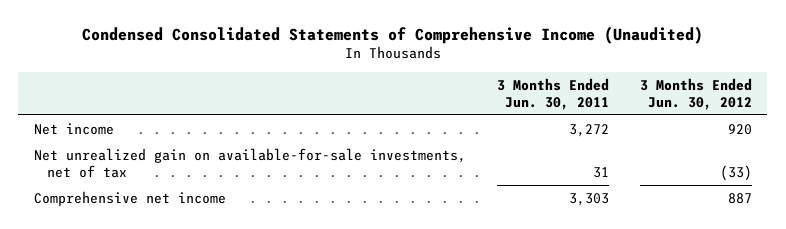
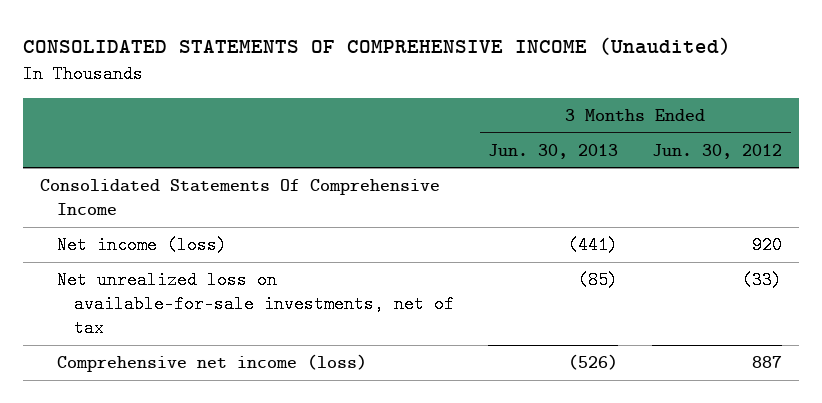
[81,25,703,44] Condensed Consolidated Statements of Comprehensive Income (Unaudited) -> [23,36,732,55] CONSOLIDATED STATEMENTS OF COMPREHENSIVE INCOME (Unaudited)
[496,77,609,110] 3 Months Ended Jun. 30, 2011 -> none
none -> [488,143,619,159] Jun. 30, 2013
none -> [40,179,441,216] Consolidated Statements Of Comprehensive Income
[33,122,114,135] Net income -> [57,236,228,255] Net income (loss)
[33,147,466,178] Net unrealized gain on available-for-sale investments, net of tax -> [57,271,455,338] Net unrealized loss on available-for-sale investments, net of tax
[33,190,226,206] Comprehensive net income -> [57,354,368,373] Comprehensive net income (loss)

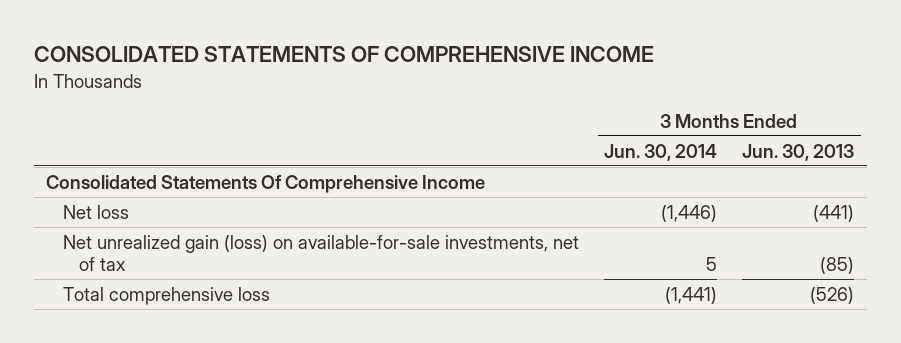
[23,36,732,55] CONSOLIDATED STATEMENTS OF COMPREHENSIVE INCOME (Unaudited) -> [33,46,654,63] CONSOLIDATED STATEMENTS OF COMPREHENSIVE INCOME
[652,143,783,159] Jun. 30, 2012 -> none
none -> [603,143,717,161] Jun. 30, 2014
[57,236,228,255] Net income (loss) -> [62,204,129,219] Net loss
[57,271,455,338] Net unrealized loss on available-for-sale investments, net of tax -> [62,234,579,271] Net unrealized gain (loss) on available-for-sale investments, net of tax
[57,354,368,373] Comprehensive net income (loss) -> [62,286,270,305] Total comprehensive loss

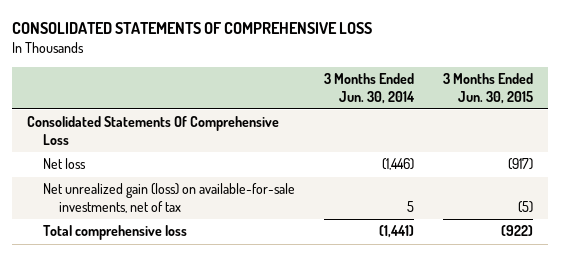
[33,46,654,63] CONSOLIDATED STATEMENTS OF COMPREHENSIVE INCOME -> [12,22,373,35] CONSOLIDATED STATEMENTS OF COMPREHENSIVE LOSS
[742,143,855,161] Jun. 30, 2013 -> none
none -> [443,73,534,104] 3 Months Ended Jun. 30, 2015
[46,174,486,193] Consolidated Statements Of Comprehensive Income -> [27,116,280,145] Consolidated Statements Of Comprehensive Loss

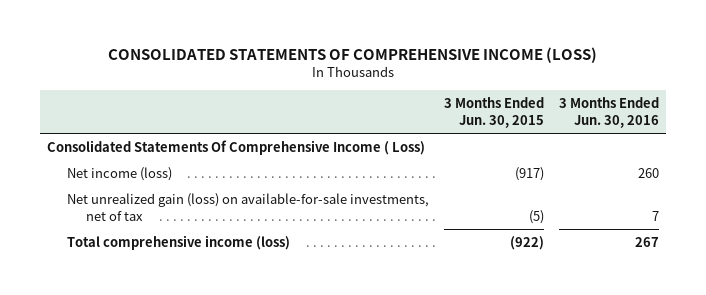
[12,22,373,35] CONSOLIDATED STATEMENTS OF COMPREHENSIVE LOSS -> [108,46,598,63] CONSOLIDATED STATEMENTS OF COMPREHENSIVE INCOME (LOSS)
[324,73,416,104] 3 Months Ended Jun. 30, 2014 -> none
none -> [558,97,659,128] 3 Months Ended Jun. 30, 2016
[27,116,280,145] Consolidated Statements Of Comprehensive Loss -> [47,139,426,155] Consolidated Statements Of Comprehensive Income ( Loss)
[42,158,86,170] Net loss -> [66,166,172,181] Net income (loss)
[42,225,187,241] Total comprehensive loss -> [66,234,290,250] Total comprehensive income (loss)

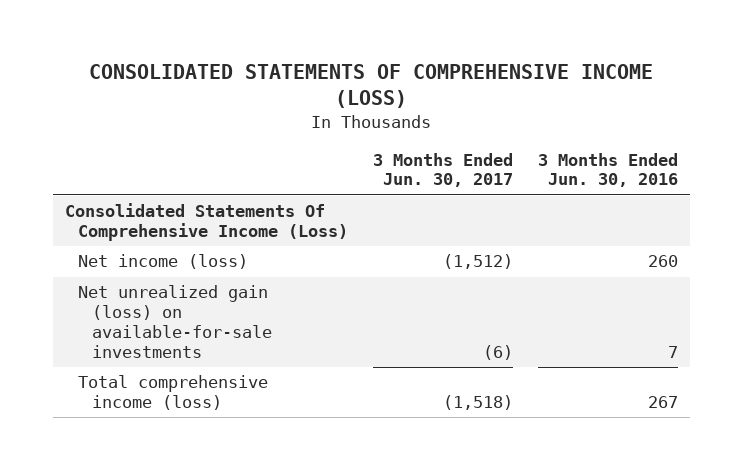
[443,97,544,128] 3 Months Ended Jun. 30, 2015 -> none
none -> [373,152,514,188] 3 Months Ended Jun. 30, 2017
[47,139,426,155] Consolidated Statements Of Comprehensive Income ( Loss) -> [64,203,349,242] Consolidated Statements Of Comprehensive Income (Loss)
[66,192,429,221] Net unrealized gain (loss) on available-for-sale investments, net of tax -> [78,285,272,358] Net unrealized gain (loss) on available-for-sale investments

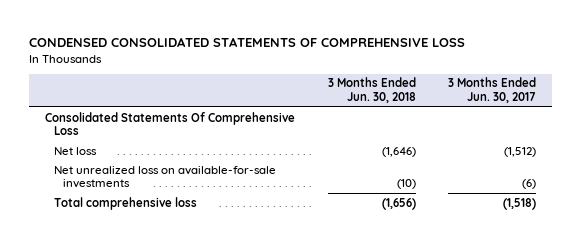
[89,63,654,108] CONSOLIDATED STATEMENTS OF COMPREHENSIVE INCOME (LOSS) -> [29,37,466,48] CONDENSED CONSOLIDATED STATEMENTS OF COMPREHENSIVE LOSS
[537,152,678,188] 3 Months Ended Jun. 30, 2016 -> none
none -> [327,77,416,104] 3 Months Ended Jun. 30, 2018
[64,203,349,242] Consolidated Statements Of Comprehensive Income (Loss) -> [45,111,296,136] Consolidated Statements Of Comprehensive Loss
[78,254,249,270] Net income (loss) -> [54,146,98,155] Net loss
[78,285,272,358] Net unrealized gain (loss) on available-for-sale investments -> [54,165,277,189] Net unrealized loss on available-for-sale investments
[78,375,269,411] Total comprehensive income (loss) -> [54,196,198,210] Total comprehensive loss

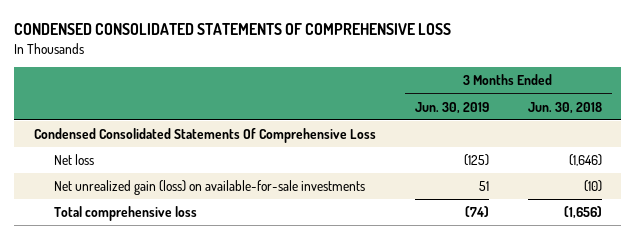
[448,77,537,104] 3 Months Ended Jun. 30, 2017 -> none
none -> [414,101,489,114] Jun. 30, 2019
[45,111,296,136] Consolidated Statements Of Comprehensive Loss -> [33,128,376,144] Condensed Consolidated Statements Of Comprehensive Loss
[54,165,277,189] Net unrealized loss on available-for-sale investments -> [54,180,366,196] Net unrealized gain (loss) on available-for-sale investments

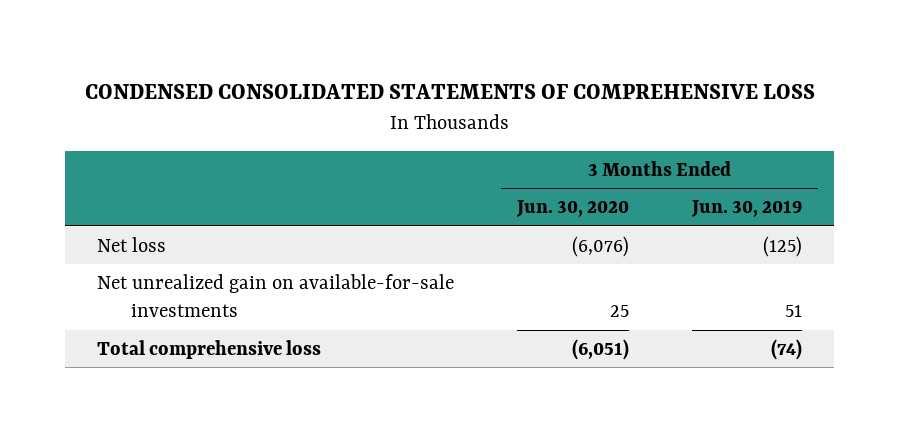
[527,101,602,114] Jun. 30, 2018 -> none
none -> [516,200,630,218] Jun. 30, 2020
[33,128,376,144] Condensed Consolidated Statements Of Comprehensive Loss -> none
[54,180,366,196] Net unrealized gain (loss) on available-for-sale investments -> [96,273,454,318] Net unrealized gain on available-for-sale investments

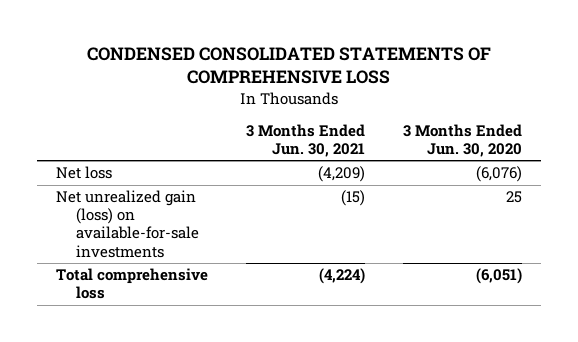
[691,200,803,218] Jun. 30, 2019 -> none
none -> [245,123,365,157] 3 Months Ended Jun. 30, 2021
[96,273,454,318] Net unrealized gain on available-for-sale investments -> [55,190,199,258] Net unrealized gain (loss) on available-for-sale investments

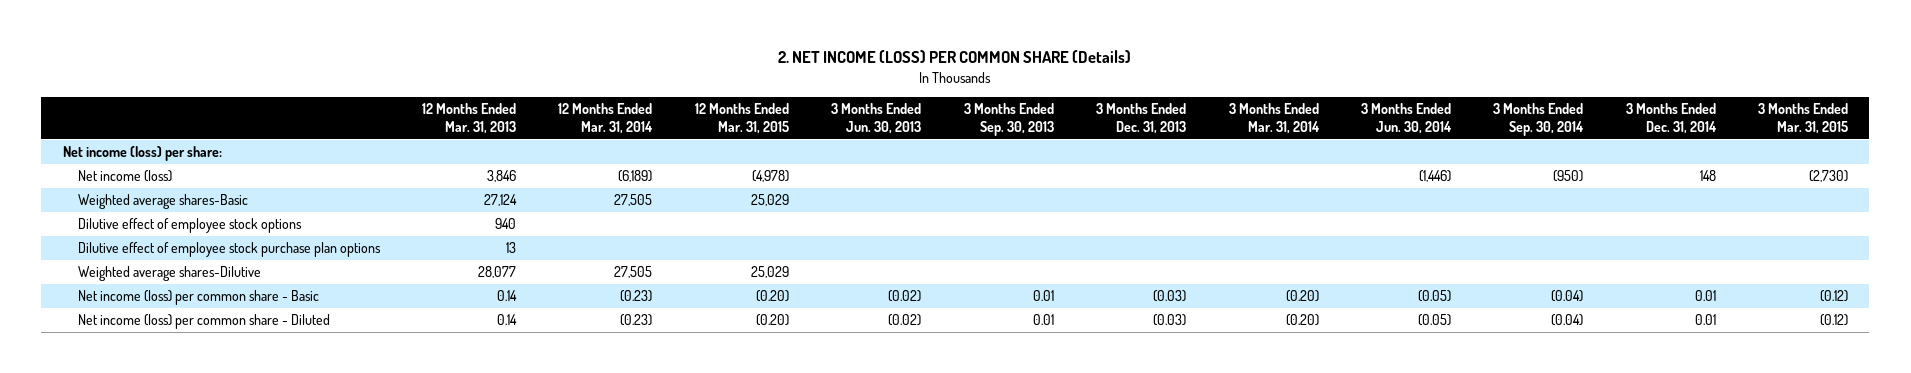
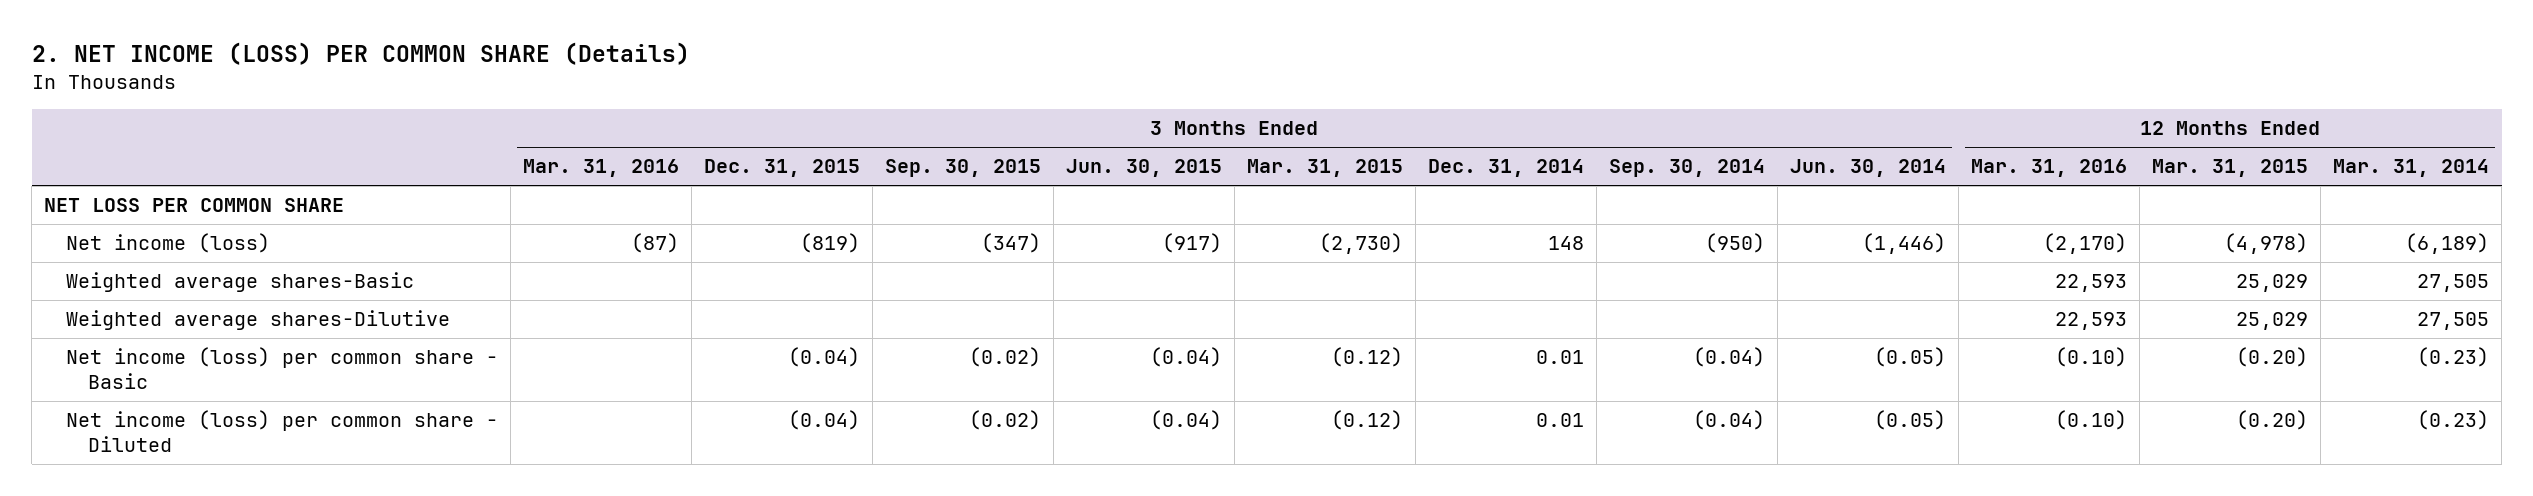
[422,102,517,134] 12 Months Ended Mar. 31, 2013 -> none
[831,102,922,134] 3 Months Ended Jun. 30, 2013 -> none
[963,102,1054,136] 3 Months Ended Sep. 30, 2013 -> none
[1096,102,1187,134] 3 Months Ended Dec. 31, 2013 -> none
[1228,102,1320,134] 3 Months Ended Mar. 31, 2014 -> none
none -> [522,159,679,178] Mar. 31, 2016
none -> [703,159,860,178] Dec. 31, 2015
none -> [884,159,1041,178] Sep. 30, 2015
none -> [1065,159,1222,178] Jun. 30, 2015
none -> [1971,159,2128,178] Mar. 31, 2016
[62,146,222,162] Net income (loss) per share: -> [44,198,345,213] NET LOSS PER COMMON SHARE
[77,218,302,234] Dilutive effect of employee stock options -> none
[77,242,381,258] Dilutive effect of employee stock purchase plan options -> none

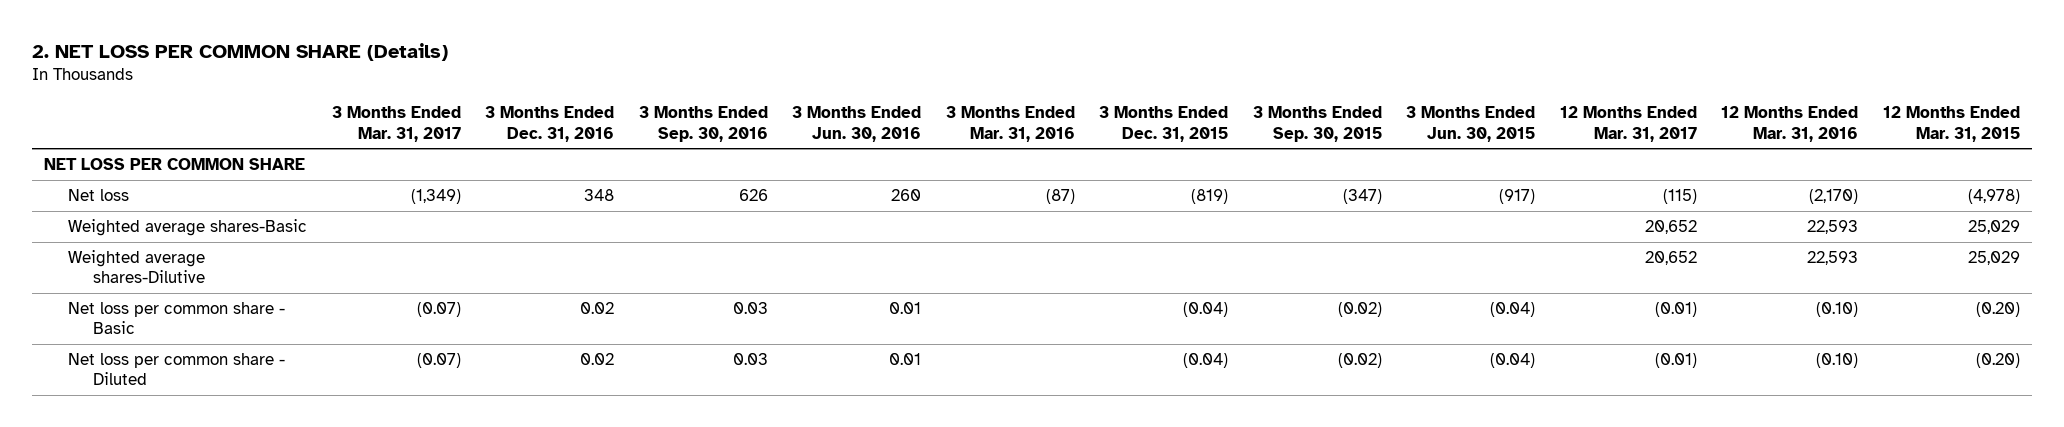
[31,42,690,66] 2. NET INCOME (LOSS) PER COMMON SHARE (Details) -> [31,42,448,61] 2. NET LOSS PER COMMON SHARE (Details)
[1246,159,1403,178] Mar. 31, 2015 -> none
[1427,159,1584,178] Dec. 31, 2014 -> none
[1609,159,1766,178] Sep. 30, 2014 -> none
[1790,159,1947,178] Jun. 30, 2014 -> none
[2333,159,2490,178] Mar. 31, 2014 -> none
none -> [331,106,461,142] 3 Months Ended Mar. 31, 2017
none -> [485,106,615,142] 3 Months Ended Dec. 31, 2016
none -> [638,106,768,142] 3 Months Ended Sep. 30, 2016
none -> [792,106,922,142] 3 Months Ended Jun. 30, 2016
none -> [1559,106,1697,142] 12 Months Ended Mar. 31, 2017
[65,233,270,254] Net income (loss) -> [68,189,130,202] Net loss
[65,347,498,390] Net income (loss) per common share - Basic -> [68,302,286,335] Net loss per common share - Basic
[65,410,498,453] Net income (loss) per common share - Diluted -> [68,353,286,386] Net loss per common share - Diluted

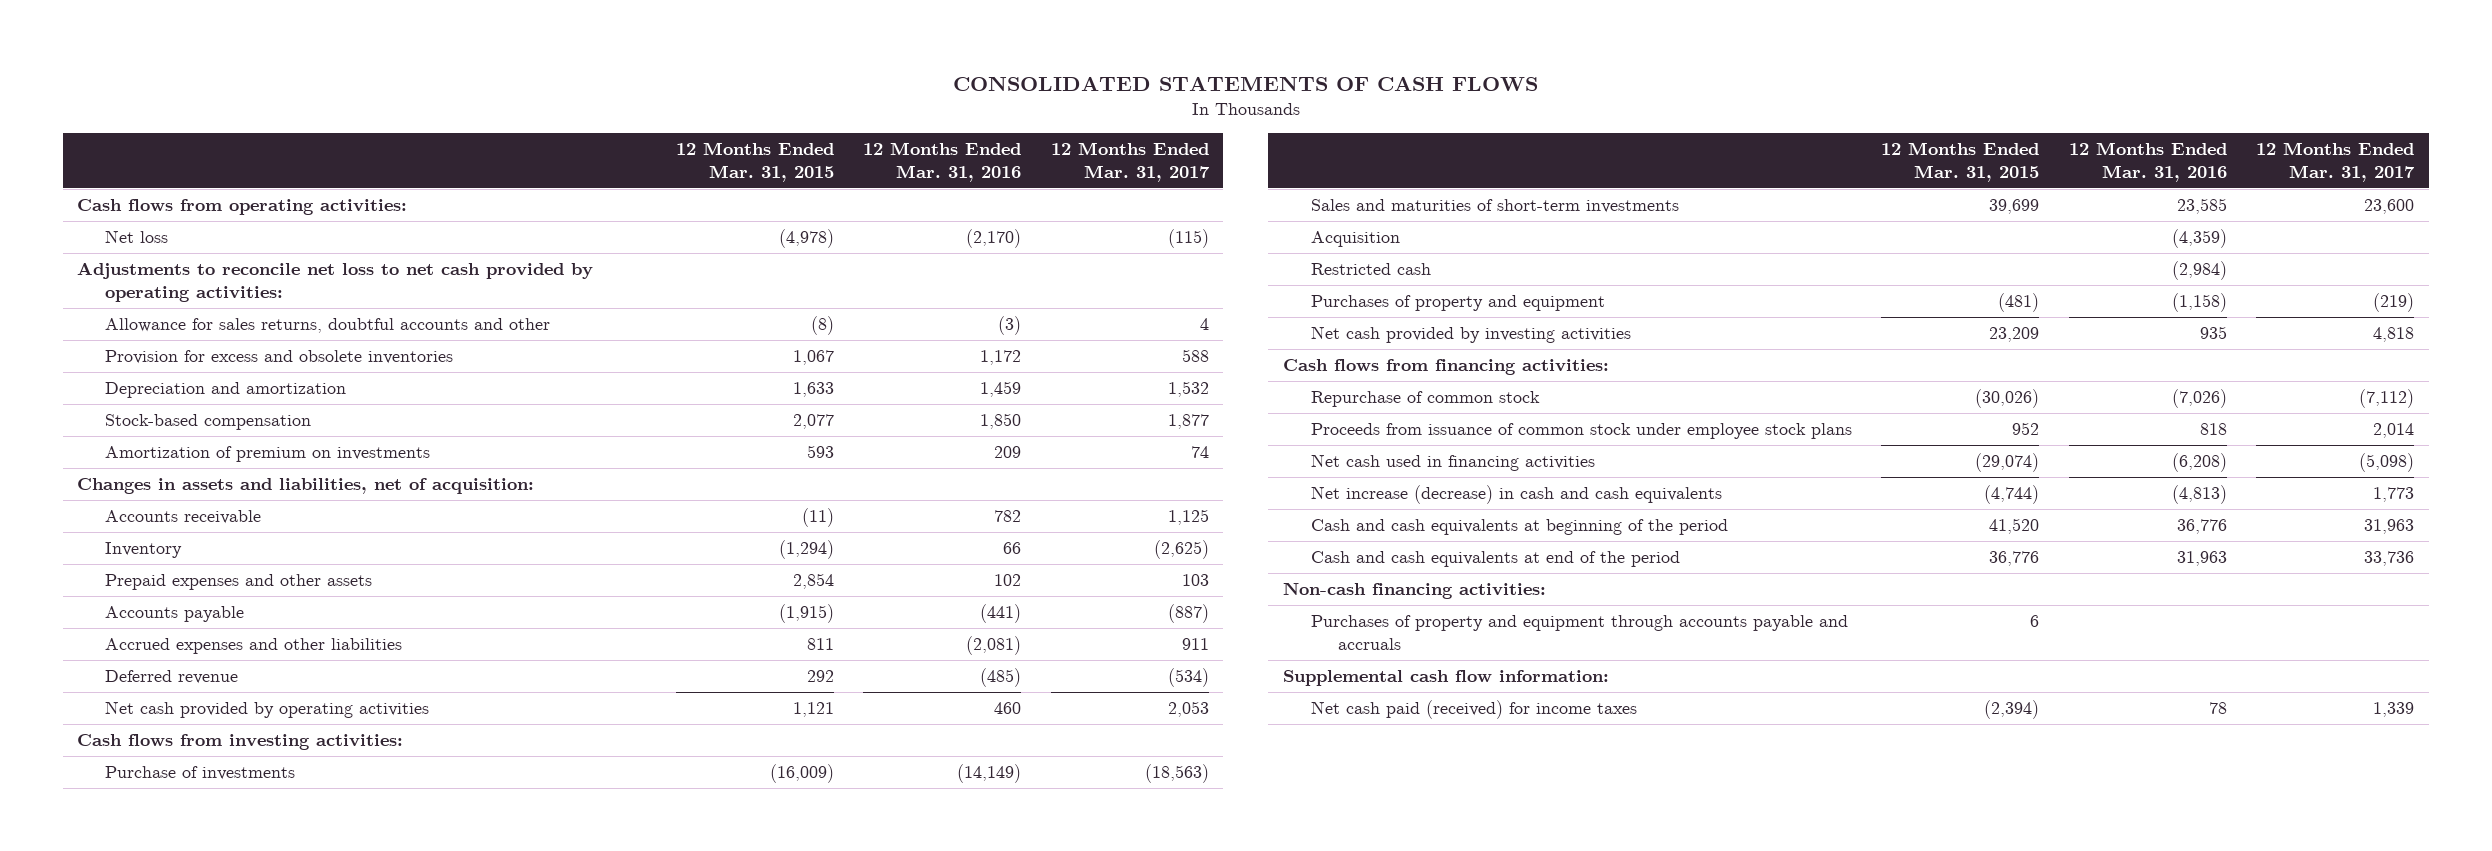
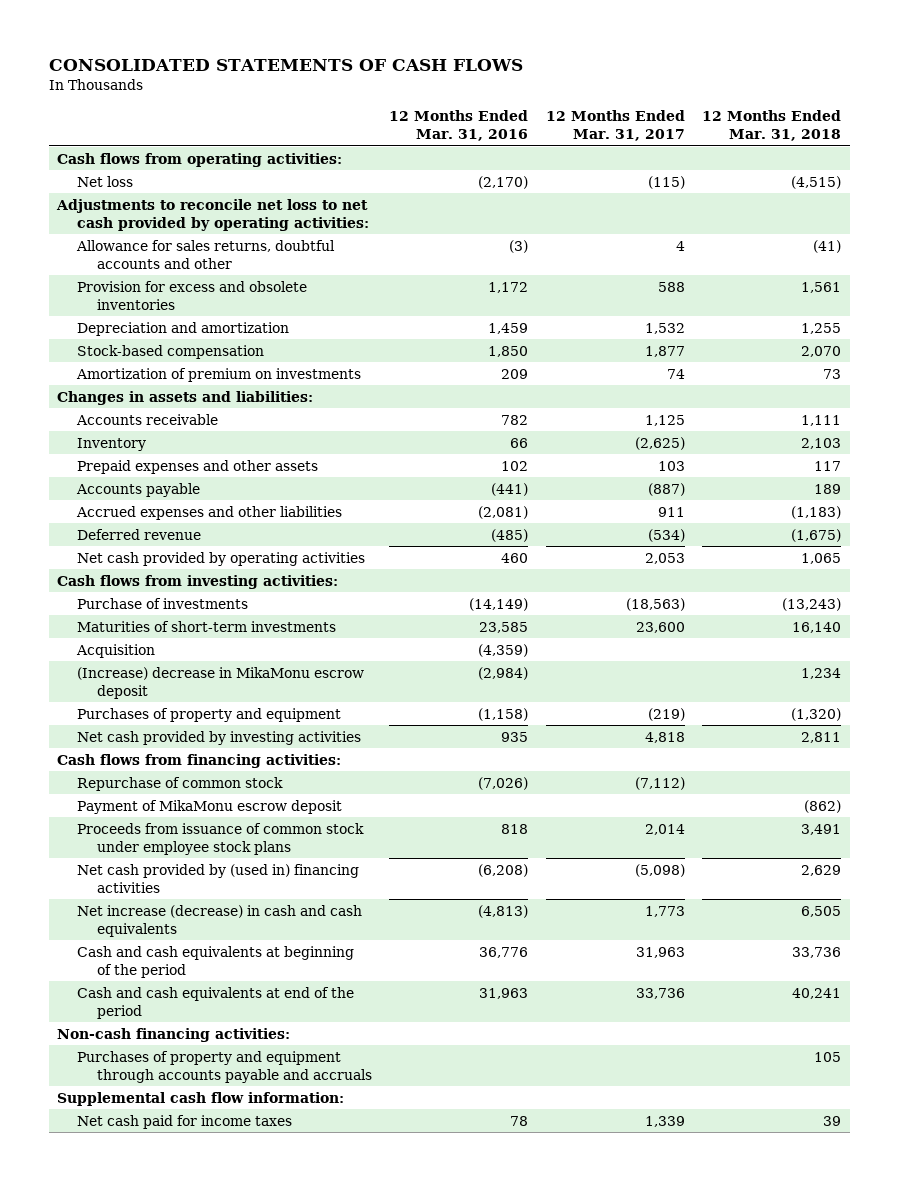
[675,142,834,182] 12 Months Ended Mar. 31, 2015 -> none
none -> [702,109,842,142] 12 Months Ended Mar. 31, 2018
[77,478,535,495] Changes in assets and liabilities, net of acquisition: -> [57,390,314,405] Changes in assets and liabilities:
[1310,199,1679,214] Sales and maturities of short-term investments -> [77,620,337,632] Maturities of short-term investments
[1310,263,1431,276] Restricted cash -> [77,666,365,700] (Increase) decrease in MikaMonu escrow deposit
none -> [77,799,343,814] Payment of MikaMonu escrow deposit
[1310,454,1595,472] Net cash used in financing activities -> [77,863,360,894] Net cash provided by (used in) financing activities
[1310,700,1637,720] Net cash paid (received) for income taxes -> [77,1114,293,1129] Net cash paid for income taxes

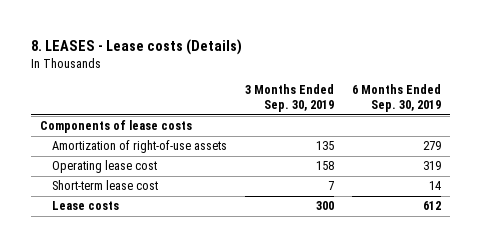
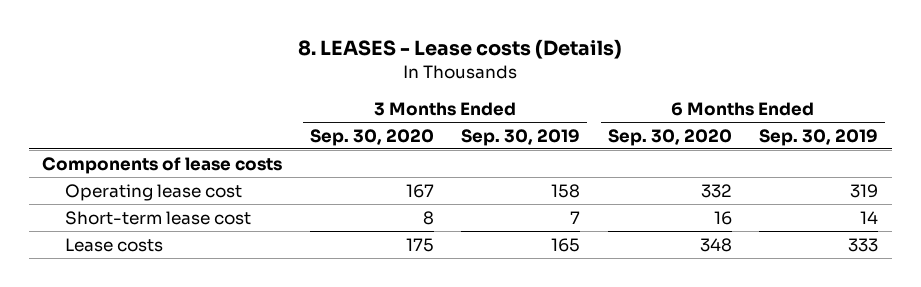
none -> [309,128,434,146] Sep. 30, 2020
none -> [607,128,732,146] Sep. 30, 2020
[51,140,227,154] Amortization of right-of-use assets -> none
[315,201,334,211] 300 -> [551,237,581,252] 165
[423,201,442,211] 612 -> [848,237,879,252] 333

